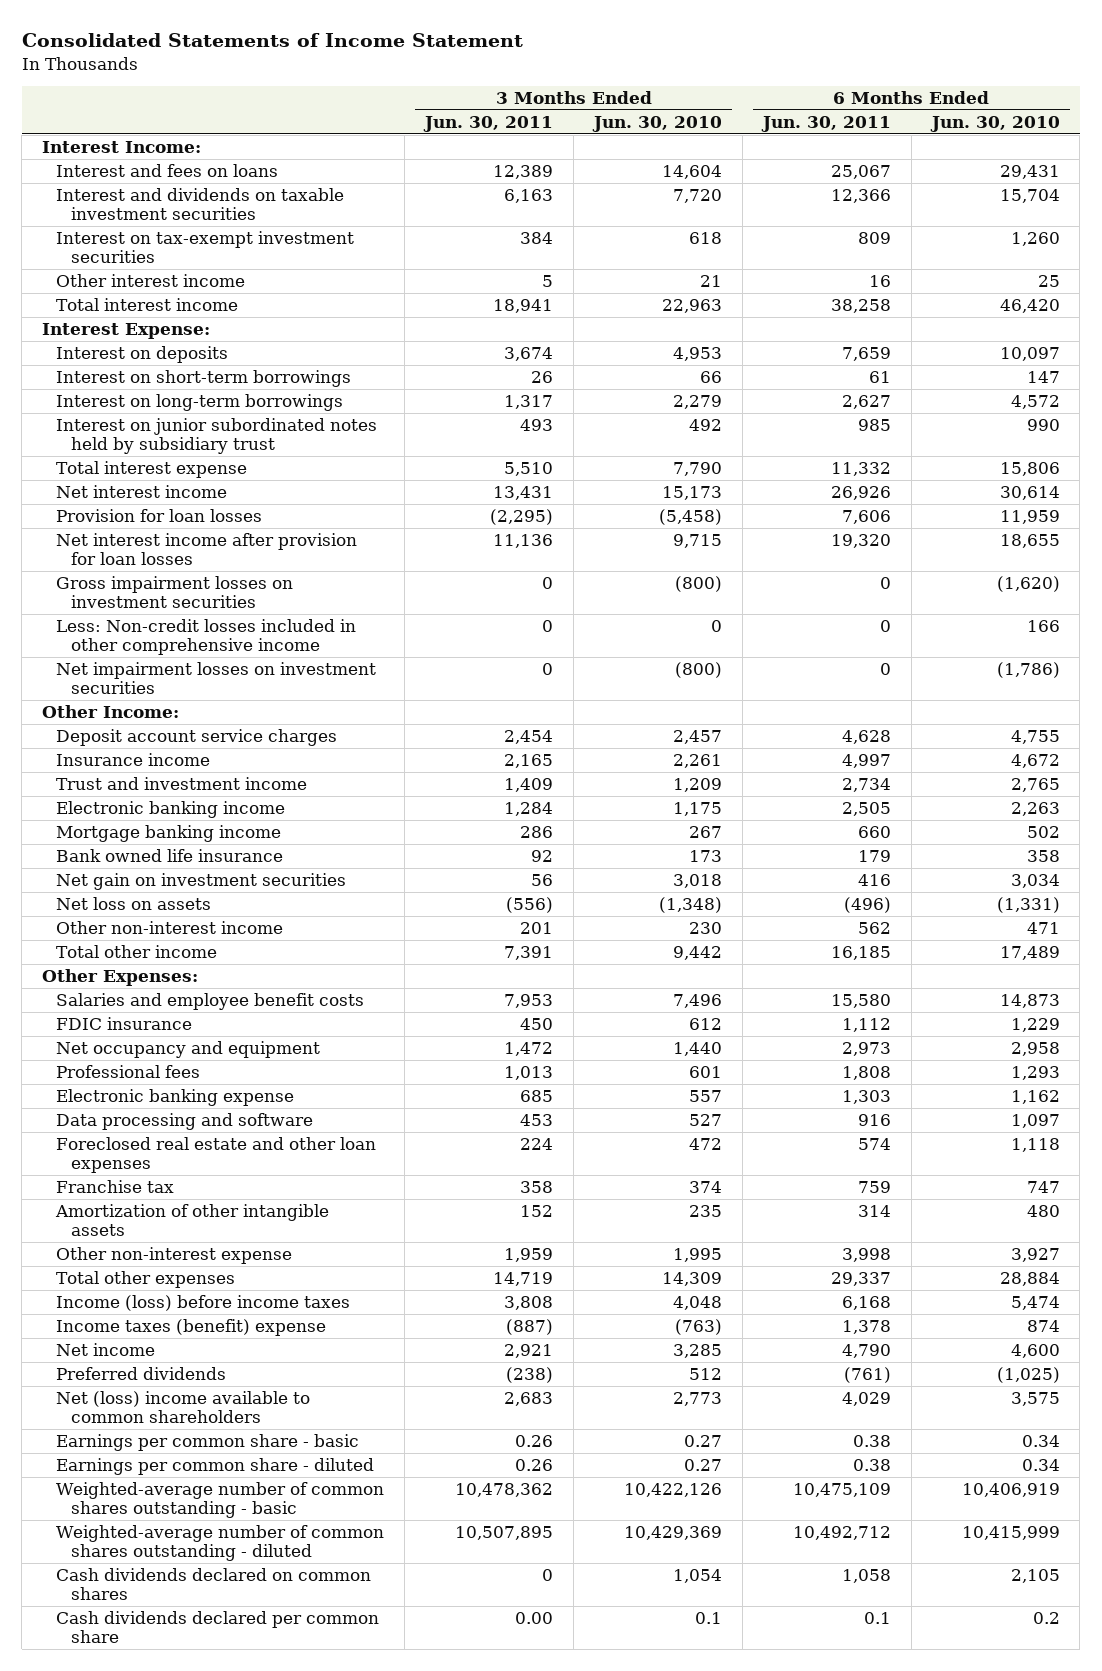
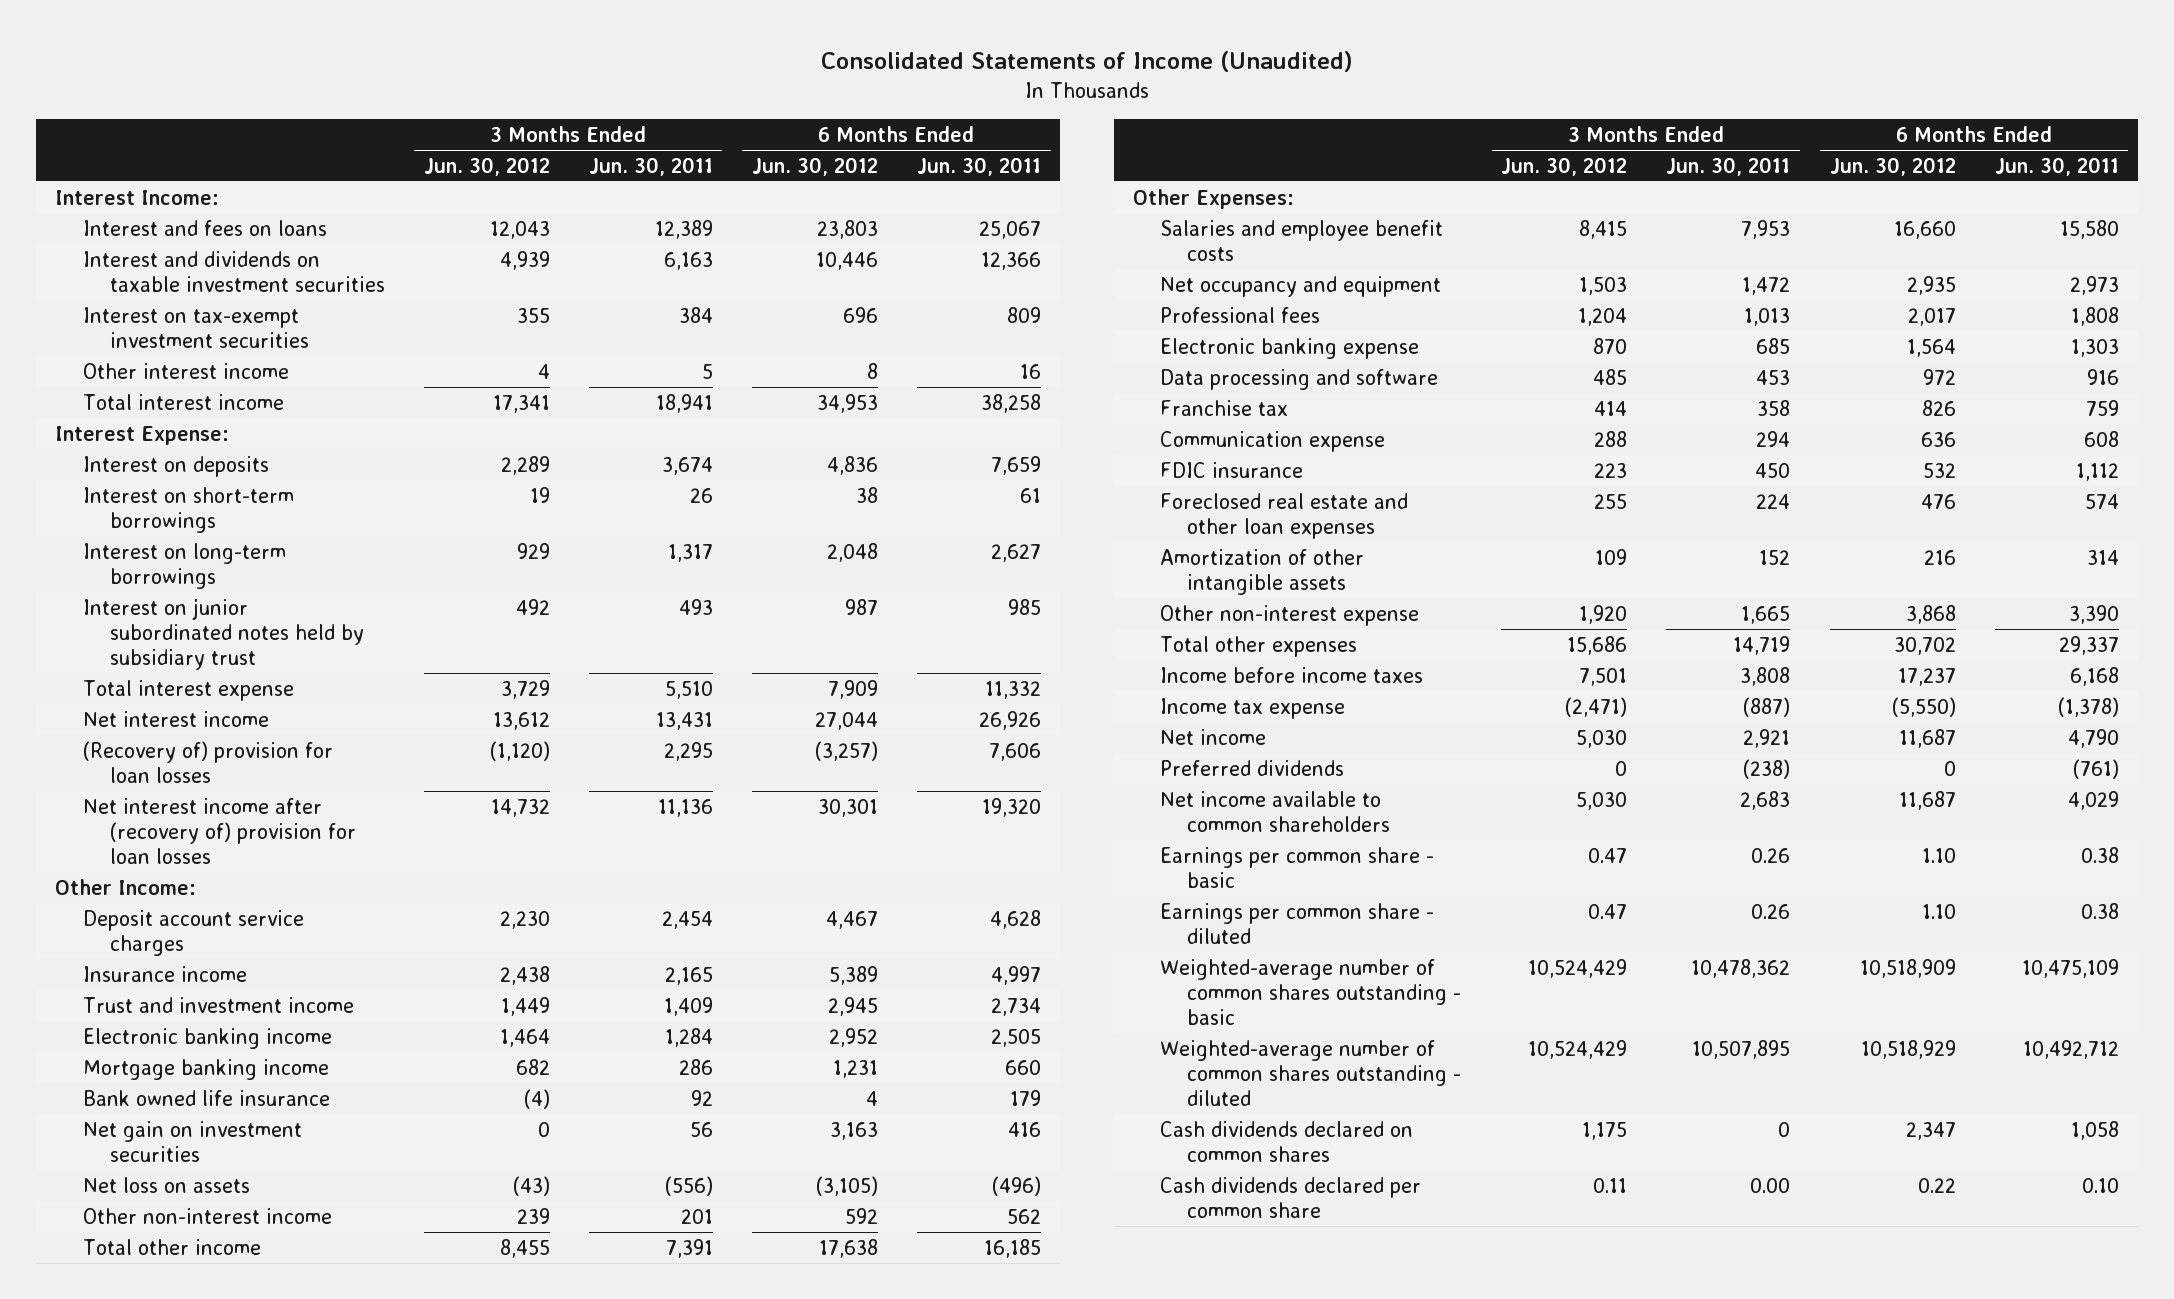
[21,33,523,48] Consolidated Statements of Income Statement -> [820,51,1353,73] Consolidated Statements of Income (Unaudited)
[592,115,723,132] Jun. 30, 2010 -> none
[929,115,1060,132] Jun. 30, 2010 -> none
none -> [423,156,550,176] Jun. 30, 2012
none -> [751,156,878,176] Jun. 30, 2012
[56,575,294,609] Gross impairment losses on investment securities -> none
[56,618,357,656] Less: Non-credit losses included in other comprehensive income -> none
[56,661,377,695] Net impairment losses on investment securities -> none
[56,508,263,522] Provision for loan losses -> [82,740,333,783] (Recovery of) provision for loan losses
[490,508,554,525] (2,295) -> [663,741,713,761] 2,295
[56,532,358,566] Net interest income after provision for loan losses -> [82,797,356,864] Net interest income after (recovery of) provision for loan losses
none -> [1160,430,1386,452] Communication expense
[56,1016,193,1030] FDIC insurance -> [1160,461,1304,478] FDIC insurance
[56,1136,377,1174] Foreclosed real estate and other loan expenses -> [1160,492,1409,539] Foreclosed real estate and other loan expenses
[504,1247,554,1262] 1,959 -> [1741,605,1791,624] 1,665
[841,1247,891,1262] 3,998 -> [2068,604,2119,624] 3,390
[56,1294,351,1311] Income (loss) before income taxes -> [1160,666,1424,683] Income before income taxes
[56,1318,327,1336] Income taxes (benefit) expense -> [1160,697,1346,719] Income tax expense
[841,1319,891,1334] 1,378 -> [2057,696,2119,717] (1,378)
[56,1390,311,1424] Net (loss) income available to common shareholders -> [1160,790,1391,832] Net income available to common shareholders
[863,1611,891,1624] 0.1 -> [2081,1177,2119,1193] 0.10

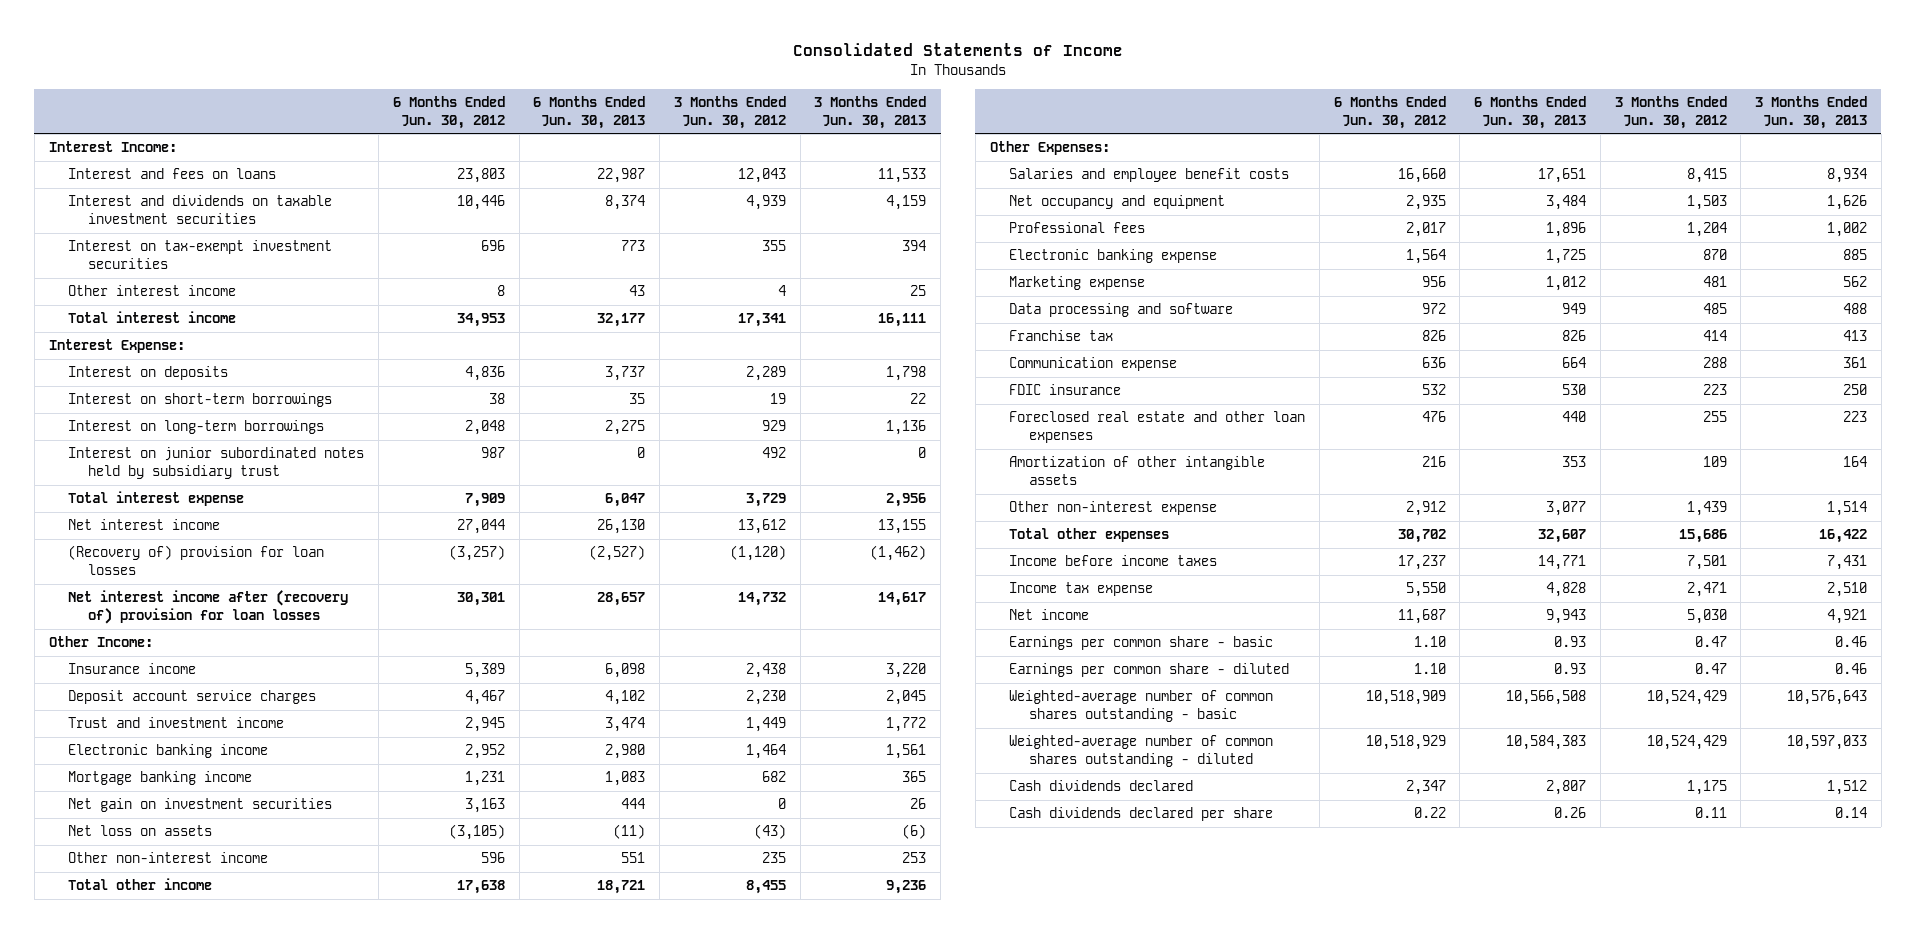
[820,51,1353,73] Consolidated Statements of Income (Unaudited) -> [792,42,1123,56] Consolidated Statements of Income
[588,156,713,176] Jun. 30, 2011 -> none
[916,156,1041,176] Jun. 30, 2011 -> none
none -> [533,95,646,129] 6 Months Ended Jun. 30, 2013
none -> [814,95,927,129] 3 Months Ended Jun. 30, 2013
[82,909,304,956] Deposit account service charges -> [68,690,317,705] Deposit account service charges
[82,1089,330,1106] Bank owned life insurance -> none
[516,1207,550,1224] 239 -> [761,852,786,864] 235
[844,1207,878,1224] 592 -> [480,852,505,864] 596
none -> [1009,276,1146,291] Marketing expense
[1579,604,1628,624] 1,920 -> [1686,501,1727,517] 1,439
[1905,604,1956,624] 3,868 -> [1405,501,1446,517] 2,912
[1565,696,1628,717] (2,471) -> [1686,582,1727,598] 2,471
[1891,696,1956,717] (5,550) -> [1405,582,1446,598] 5,550
[1160,759,1345,776] Preferred dividends -> none
[1160,790,1391,832] Net income available to common shareholders -> none
[1160,1120,1414,1162] Cash dividends declared on common shares -> [1009,780,1194,792] Cash dividends declared
[1160,1176,1422,1218] Cash dividends declared per common share -> [1009,807,1274,822] Cash dividends declared per share

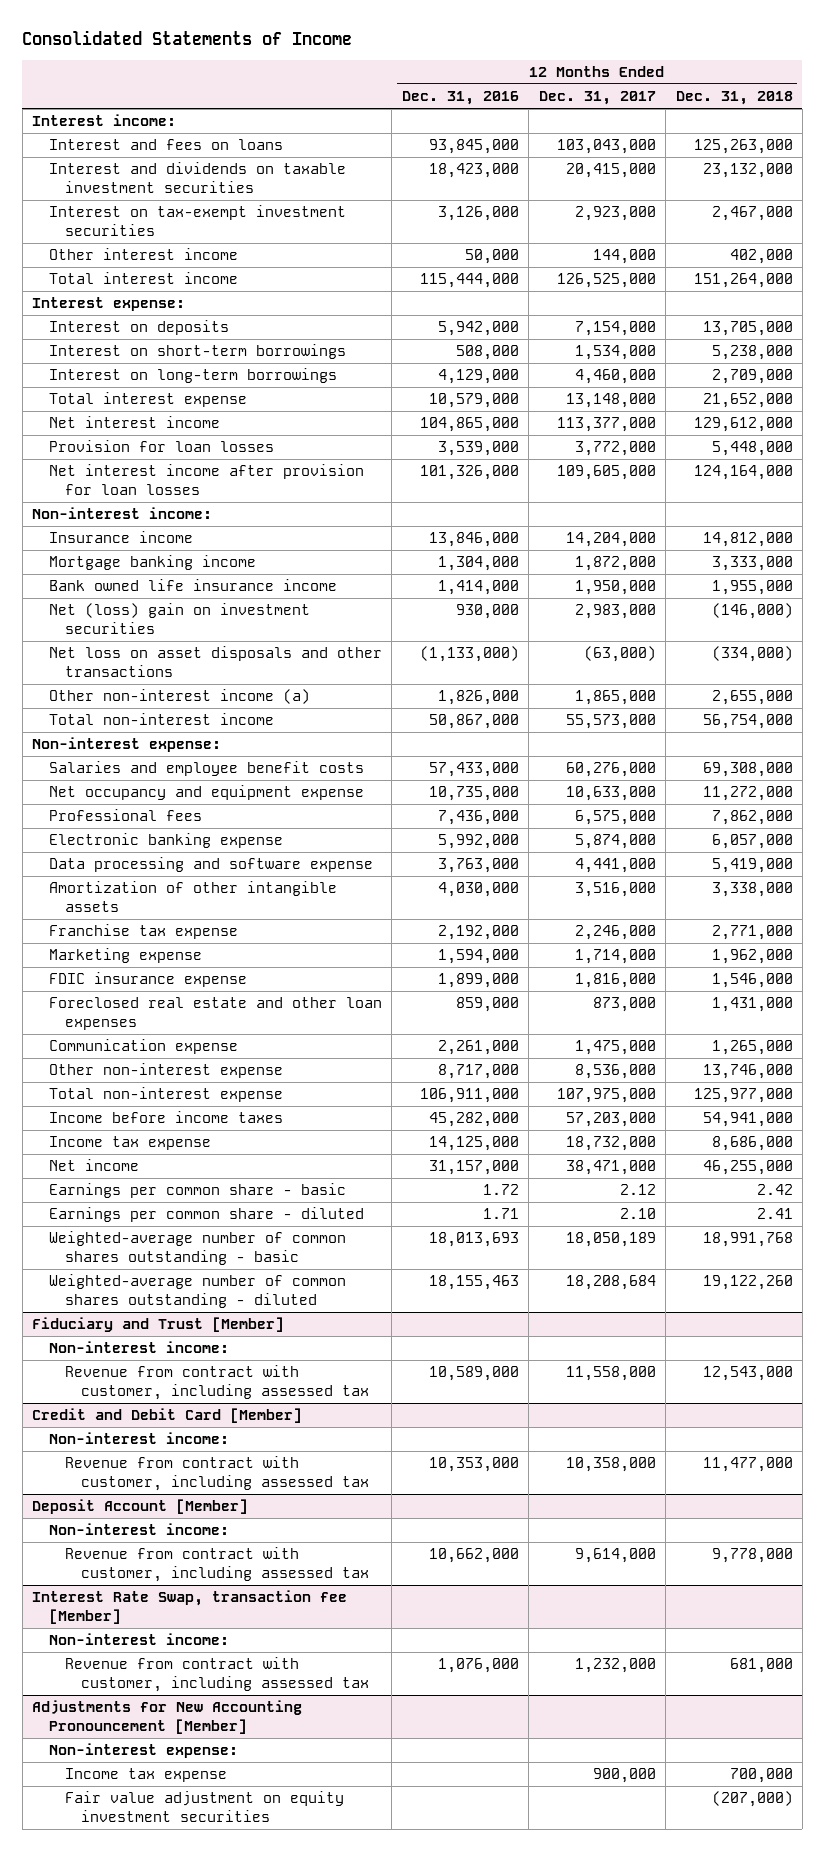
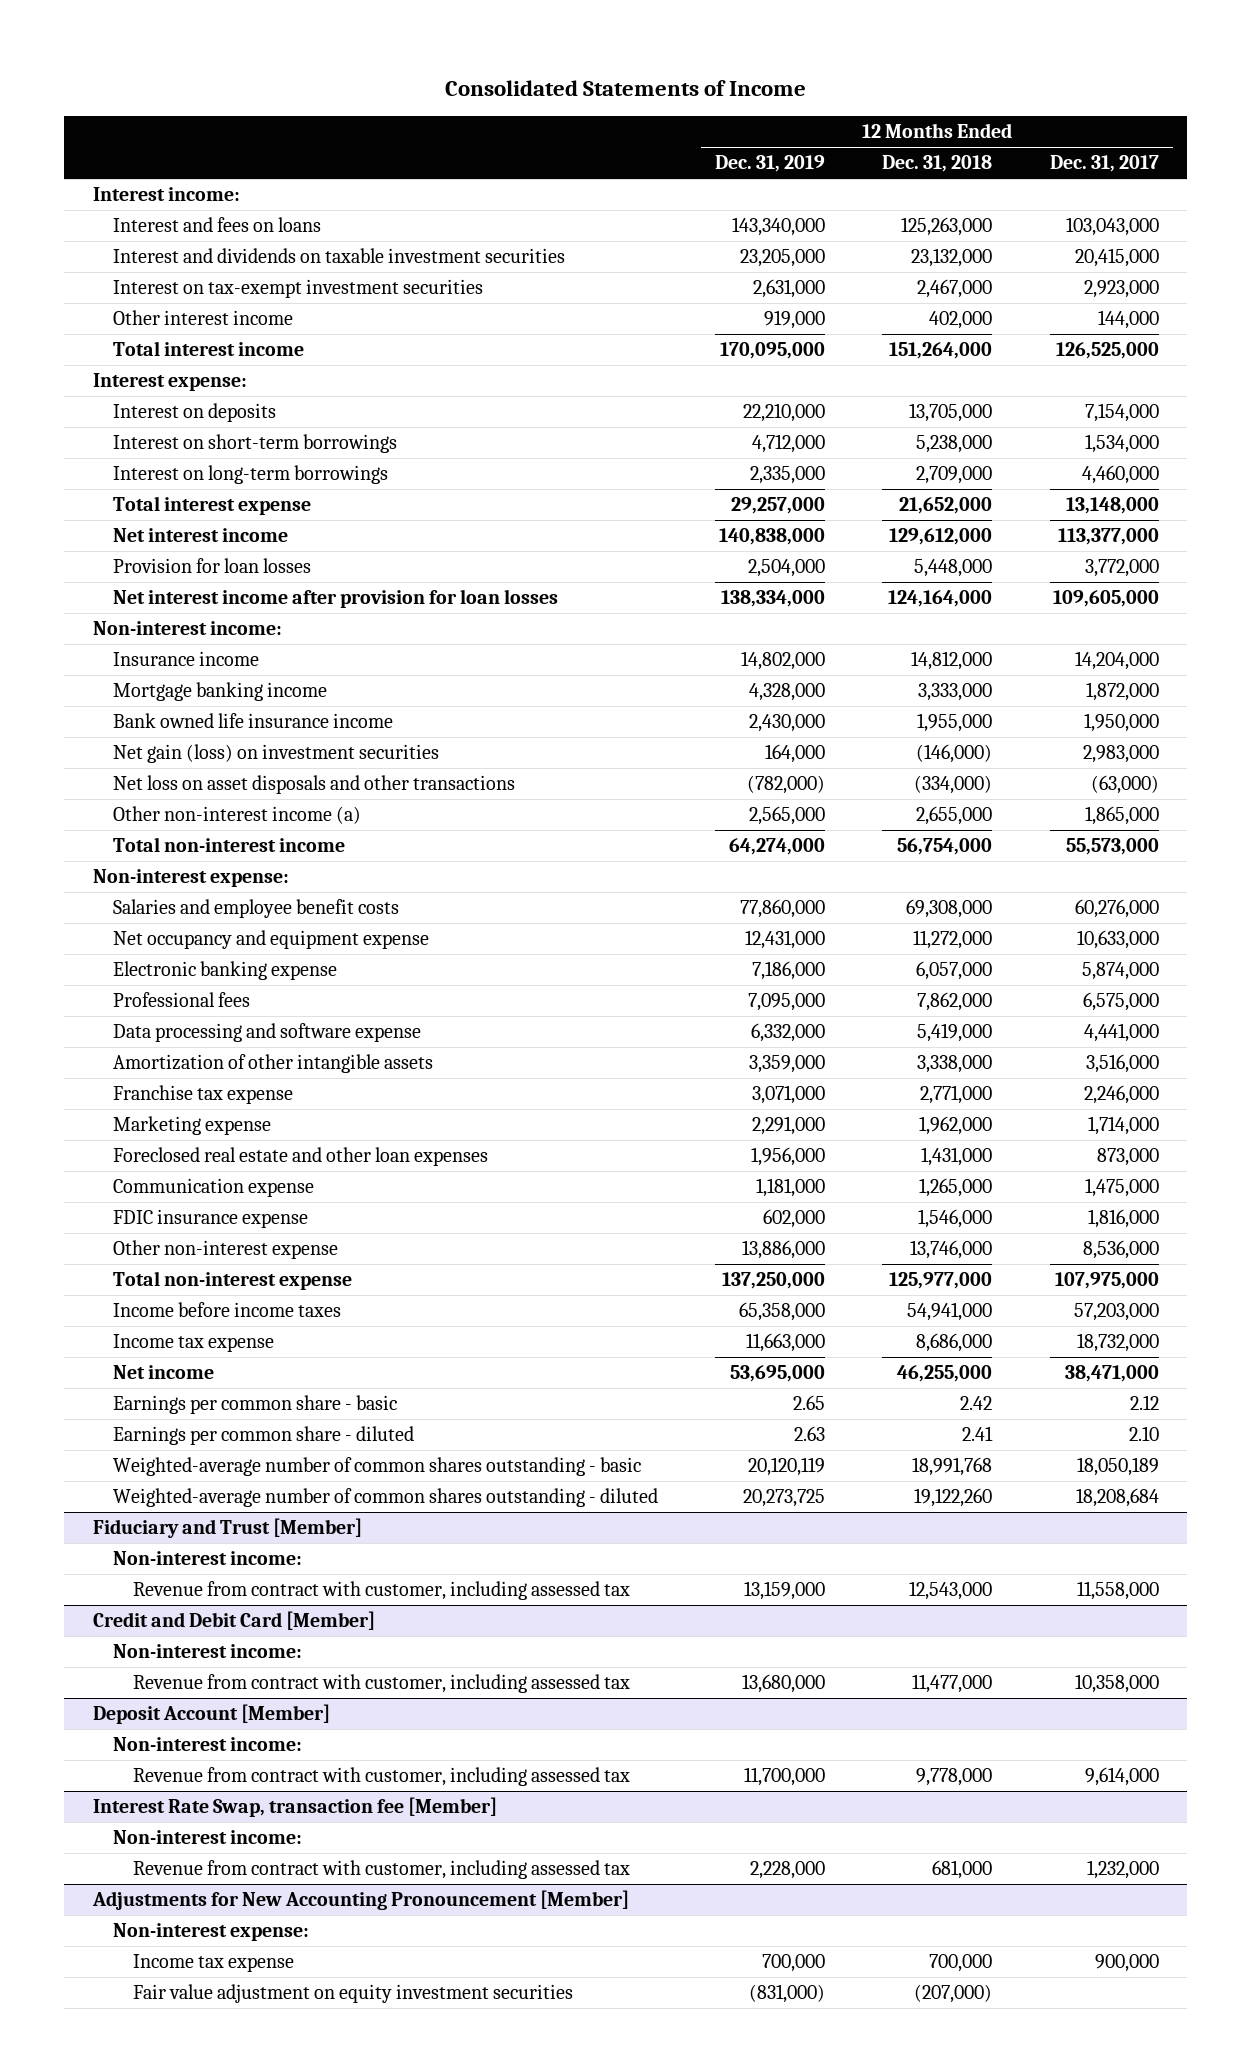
[401,91,519,106] Dec. 31, 2016 -> none
none -> [715,155,826,173] Dec. 31, 2019
[48,603,310,634] Net (loss) gain on investment securities -> [112,744,439,764] Net gain (loss) on investment securities
[48,809,202,822] Professional fees -> [112,992,250,1008] Professional fees
[48,972,247,988] FDIC insurance expense -> [112,1209,308,1229] FDIC insurance expense

